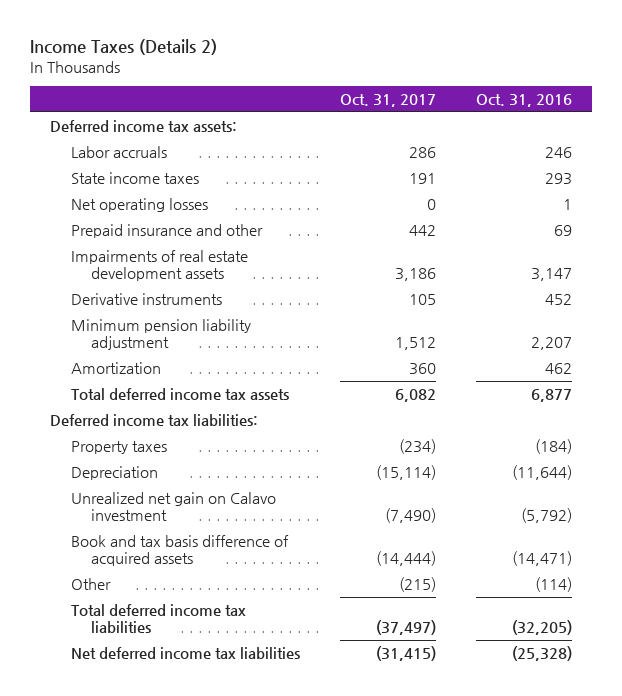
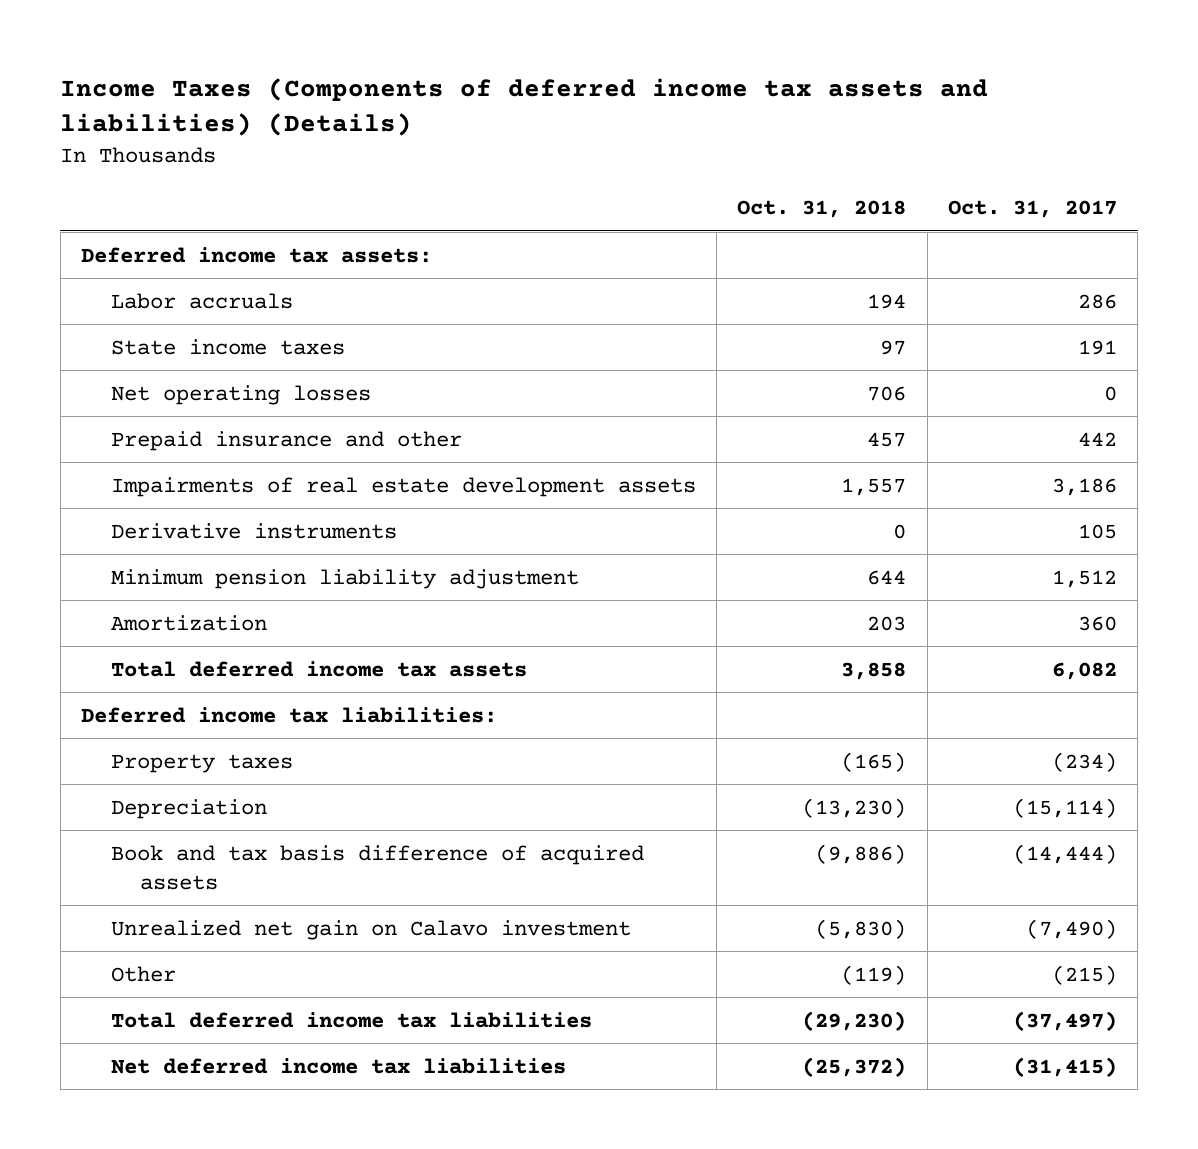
[30,39,218,56] Income Taxes (Details 2) -> [60,77,989,137] Income Taxes (Components of deferred income tax assets and liabilities) (Details)
[475,94,572,108] Oct. 31, 2016 -> none
none -> [737,200,907,219] Oct. 31, 2018
[70,491,276,521] Unrealized net gain on Calavo investment -> [110,919,631,940] Unrealized net gain on Calavo investment

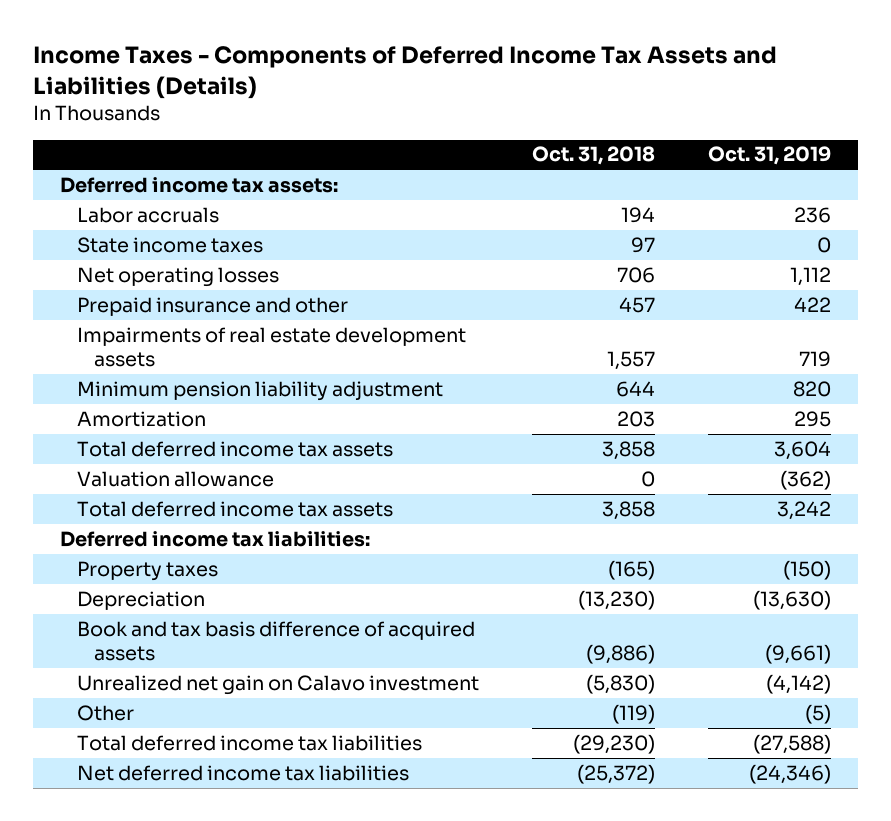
[60,77,989,137] Income Taxes (Components of deferred income tax assets and liabilities) (Details) -> [32,46,777,99] Income Taxes - Components of Deferred Income Tax Assets and Liabilities (Details)
[947,200,1117,219] Oct. 31, 2017 -> none
none -> [708,146,832,166] Oct. 31, 2019
[110,522,397,539] Derivative instruments -> none
none -> [76,470,274,487] Valuation allowance
none -> [76,500,393,517] Total deferred income tax assets

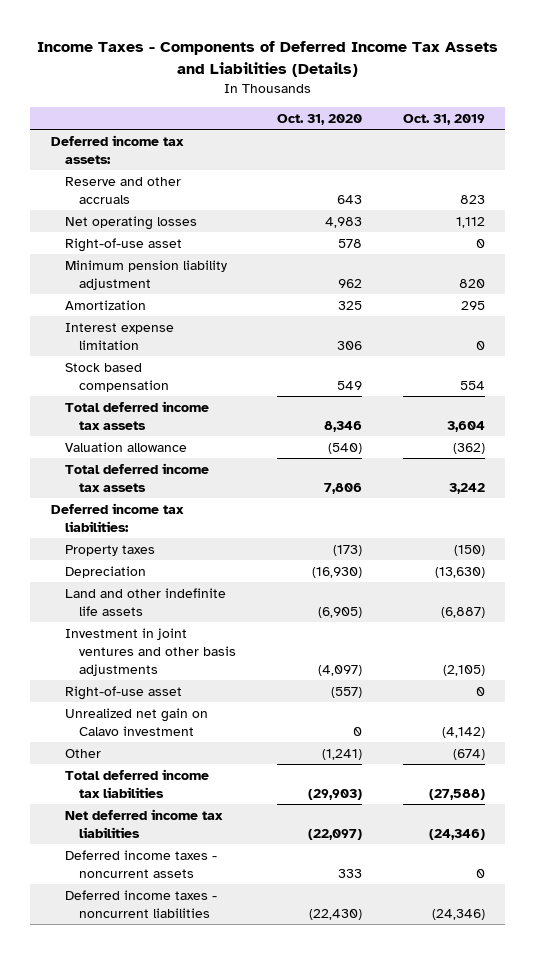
[532,146,656,166] Oct. 31, 2018 -> none
none -> [277,114,363,126] Oct. 31, 2020
[76,236,263,253] State income taxes -> none
[76,206,219,223] Labor accruals -> [65,176,182,204] Reserve and other accruals
[794,206,832,223] 236 -> [459,194,485,204] 823
[76,296,348,316] Prepaid insurance and other -> none
[76,326,466,368] Impairments of real estate development assets -> none
none -> [65,237,183,252] Right-of-use asset
none -> [65,322,175,350] Interest expense limitation
none -> [65,362,170,392] Stock based compensation
[76,620,475,662] Book and tax basis difference of acquired assets -> none
none -> [65,587,227,616] Land and other indefinite life assets
none -> [65,627,237,676] Investment in joint ventures and other basis adjustments
none -> [65,685,183,700] Right-of-use asset
[805,703,832,724] (5) -> [452,748,485,760] (674)
none -> [65,849,218,878] Deferred income taxes - noncurrent assets
none -> [65,889,218,918] Deferred income taxes - noncurrent liabilities

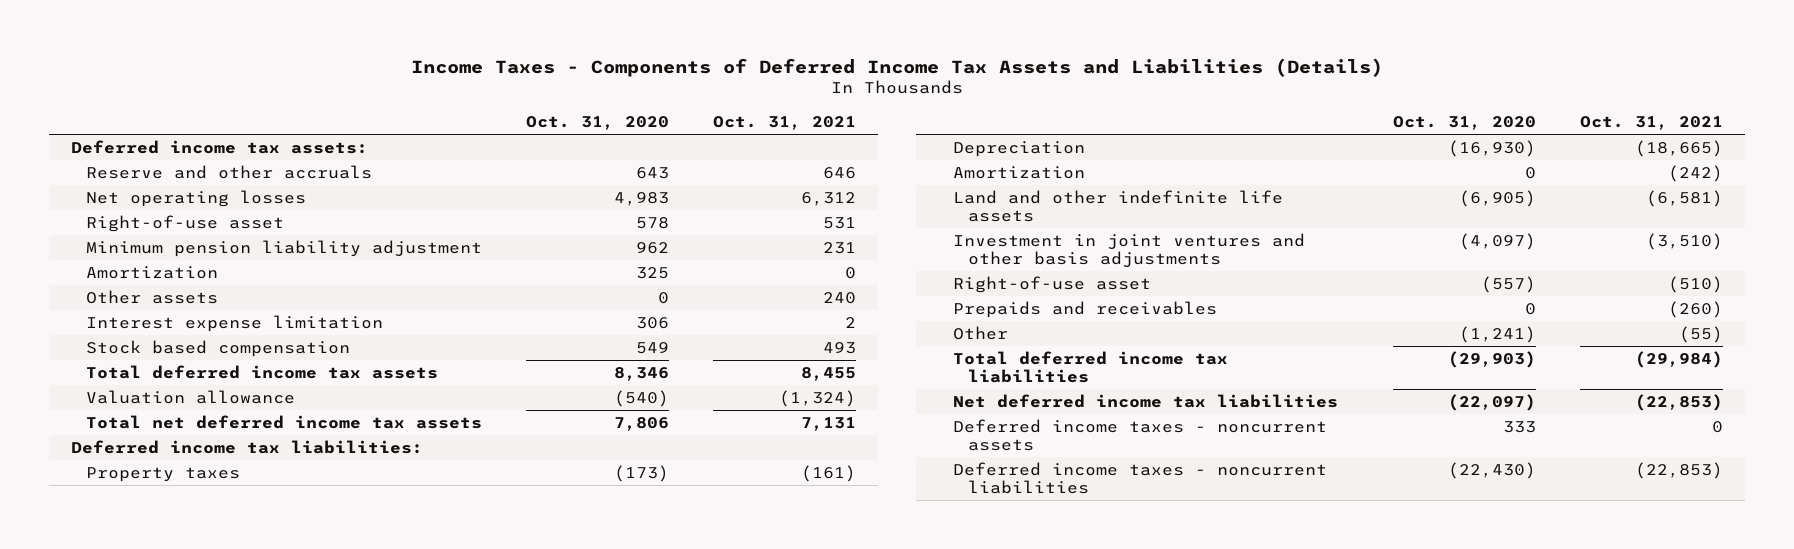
[402,114,485,126] Oct. 31, 2019 -> none
none -> [712,115,856,130] Oct. 31, 2021
none -> [85,290,218,305] Other assets
[65,462,210,492] Total deferred income tax assets -> [85,415,482,430] Total net deferred income tax assets
none -> [953,166,1086,180] Amortization
[65,707,209,736] Unrealized net gain on Calavo investment -> none
none -> [953,301,1218,319] Prepaids and receivables

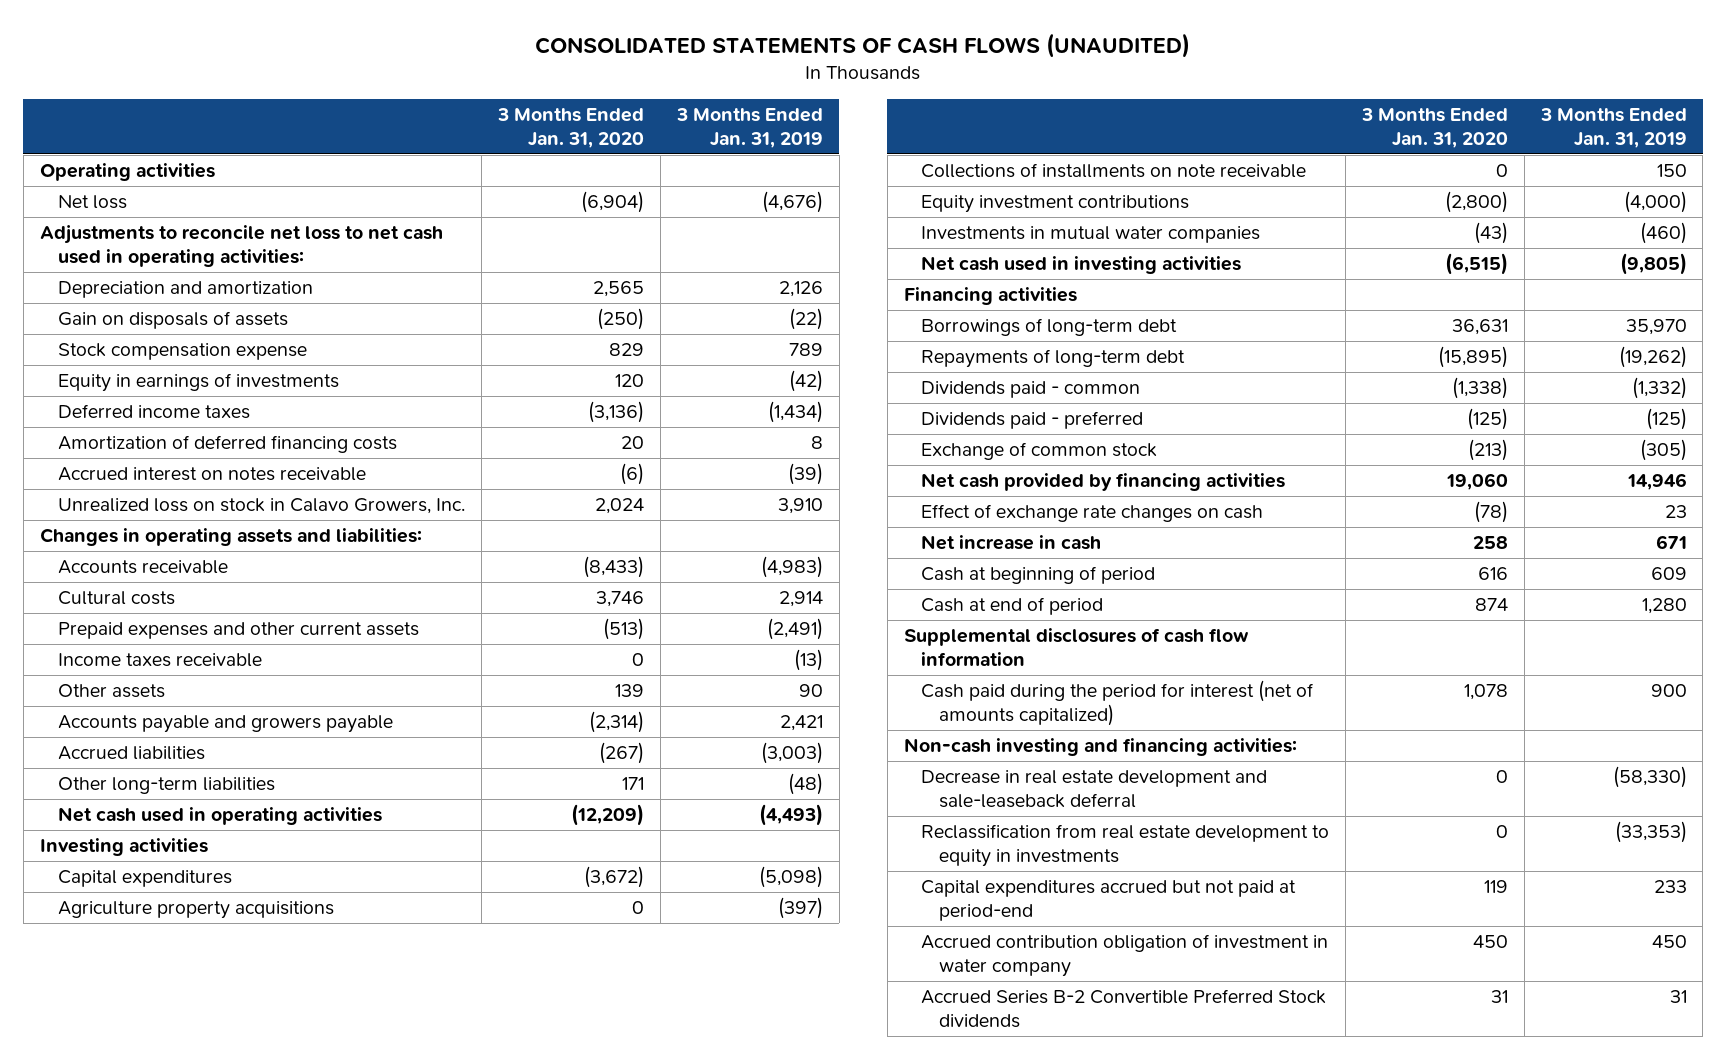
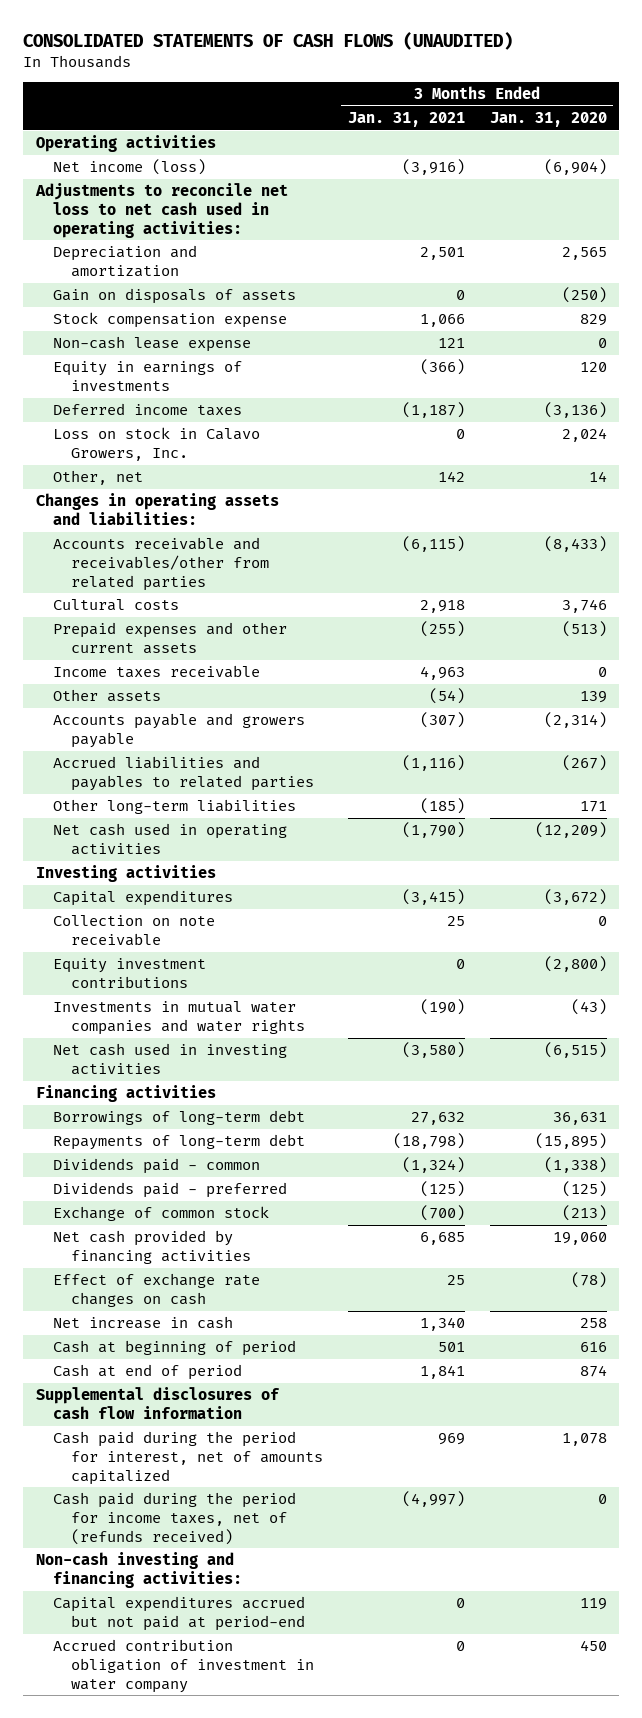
[675,107,823,148] 3 Months Ended Jan. 31, 2019 -> none
none -> [347,111,465,127] Jan. 31, 2021
[57,195,127,210] Net loss -> [53,159,207,176] Net income (loss)
none -> [53,336,252,353] Non-cash lease expense
[57,435,397,454] Amortization of deferred financing costs -> none
[57,467,366,482] Accrued interest on notes receivable -> none
[57,498,465,515] Unrealized loss on stock in Calavo Growers, Inc. -> [53,427,261,461] Loss on stock in Calavo Growers, Inc.
none -> [53,470,144,486] Other, net
[57,560,228,575] Accounts receivable -> [53,537,269,591] Accounts receivable and receivables/other from related parties
[57,746,205,761] Accrued liabilities -> [53,756,314,791] Accrued liabilities and payables to related parties
[57,901,334,920] Agriculture property acquisitions -> none
[921,163,1307,179] Collections of installments on note receivable -> [53,915,216,946] Collection on note receivable
[921,226,1261,244] Investments in mutual water companies -> [53,1001,305,1035] Investments in mutual water companies and water rights
[921,680,1315,727] Cash paid during the period for interest (net of amounts capitalized) -> [53,1431,323,1485] Cash paid during the period for interest, net of amounts capitalized
none -> [53,1492,297,1545] Cash paid during the period for income taxes, net of (refunds received)
[921,770,1268,809] Decrease in real estate development and sale-leaseback deferral -> none
[921,824,1330,868] Reclassification from real estate development to equity in investments -> none
[921,989,1327,1029] Accrued Series B-2 Convertible Preferred Stock dividends -> none

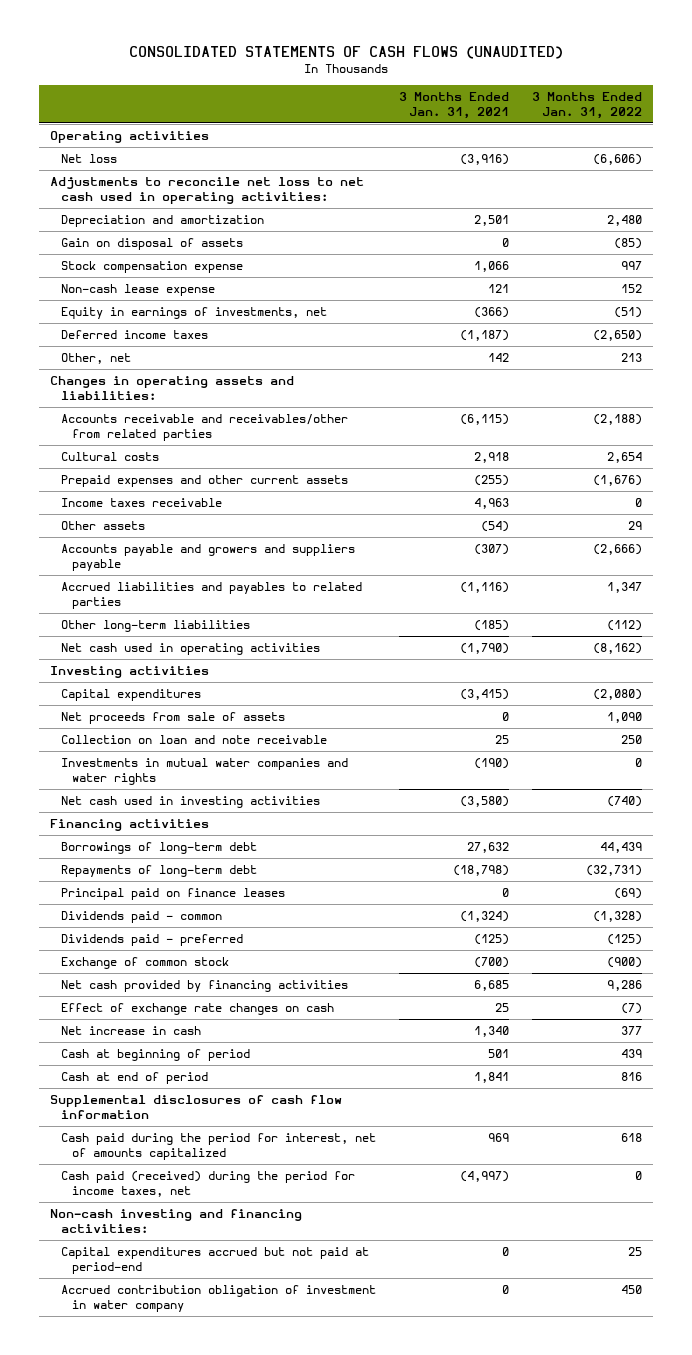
[489,111,607,127] Jan. 31, 2020 -> none
none -> [531,92,642,119] 3 Months Ended Jan. 31, 2022
[53,159,207,176] Net income (loss) -> [61,153,118,163] Net loss
[53,288,297,305] Gain on disposals of assets -> [61,237,244,250] Gain on disposal of assets
[53,361,243,391] Equity in earnings of investments -> [61,306,328,319] Equity in earnings of investments, net
[53,427,261,461] Loss on stock in Calavo Growers, Inc. -> none
[53,713,306,748] Accounts payable and growers payable -> [61,543,356,571] Accounts payable and growers and suppliers payable
[53,958,207,988] Equity investment contributions -> none
none -> [61,711,286,724] Net proceeds from sale of assets
[53,915,216,946] Collection on note receivable -> [61,734,328,744] Collection on loan and note receivable
none -> [61,887,286,900] Principal paid on finance leases
[53,1492,297,1545] Cash paid during the period for income taxes, net of (refunds received) -> [61,1170,356,1197] Cash paid (received) during the period for income taxes, net

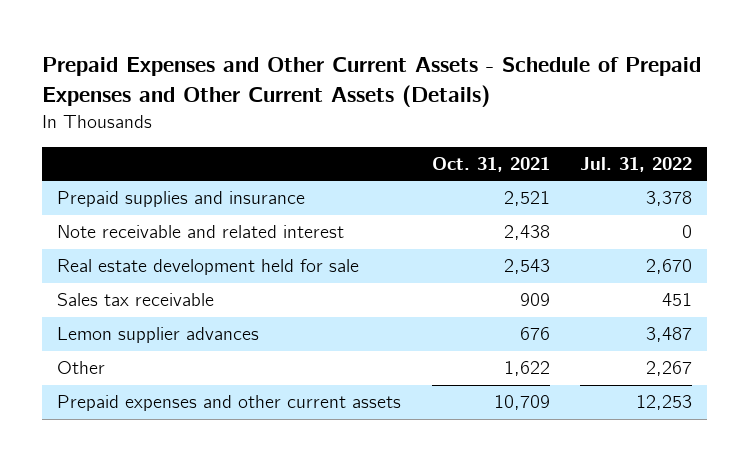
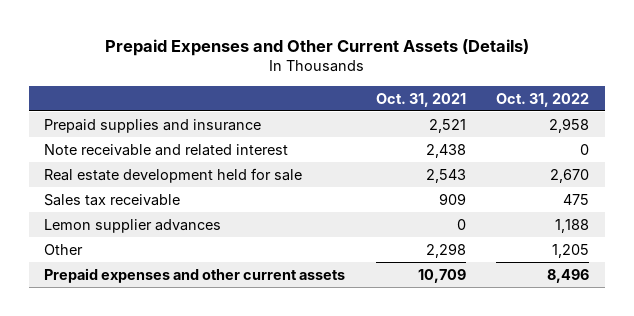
[41,56,701,107] Prepaid Expenses and Other Current Assets - Schedule of Prepaid Expenses and Other Current Assets (Details) -> [104,38,529,56] Prepaid Expenses and Other Current Assets (Details)
[580,157,693,173] Jul. 31, 2022 -> none
none -> [496,92,590,107] Oct. 31, 2022
[519,327,550,341] 676 -> [456,218,466,230] 0
[503,361,550,377] 1,622 -> [425,242,466,258] 2,298

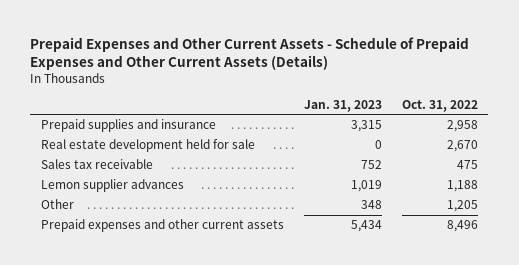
[104,38,529,56] Prepaid Expenses and Other Current Assets (Details) -> [30,36,470,71] Prepaid Expenses and Other Current Assets - Schedule of Prepaid Expenses and Other Current Assets (Details)
[375,92,466,107] Oct. 31, 2021 -> none
none -> [303,99,382,112] Jan. 31, 2023
[44,143,289,156] Note receivable and related interest -> none

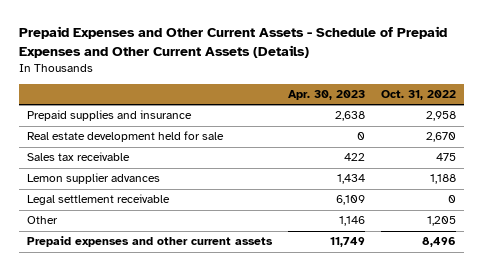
[303,99,382,112] Jan. 31, 2023 -> none
none -> [287,89,365,100] Apr. 30, 2023
none -> [26,194,170,206] Legal settlement receivable

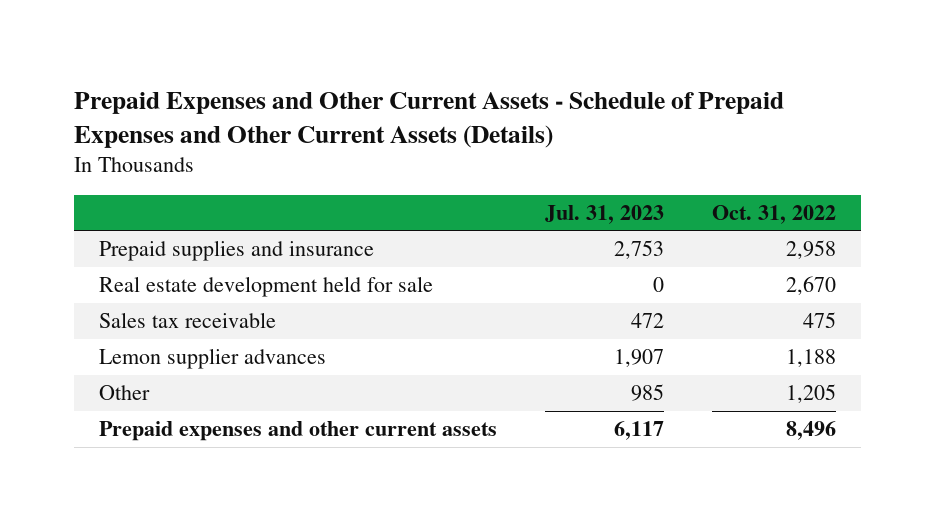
[287,89,365,100] Apr. 30, 2023 -> none
none -> [544,204,664,224] Jul. 31, 2023
[26,194,170,206] Legal settlement receivable -> none

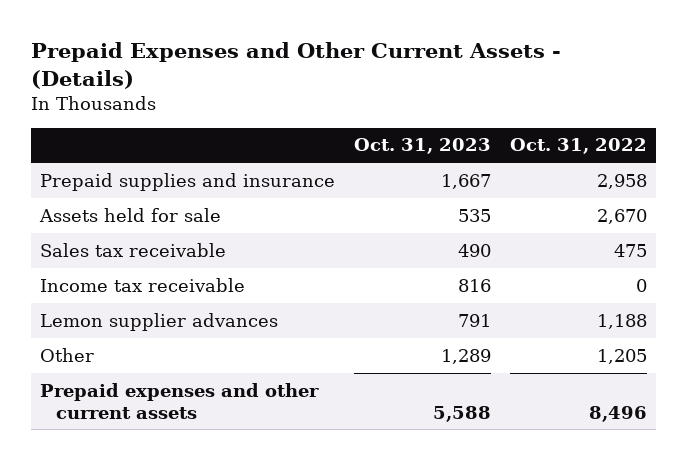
[74,91,785,148] Prepaid Expenses and Other Current Assets - Schedule of Prepaid Expenses and Other Current Assets (Details) -> [30,42,561,89] Prepaid Expenses and Other Current Assets - (Details)
[544,204,664,224] Jul. 31, 2023 -> none
none -> [353,138,491,155] Oct. 31, 2023
[98,276,433,298] Real estate development held for sale -> [39,207,222,222] Assets held for sale
none -> [40,277,246,292] Income tax receivable

